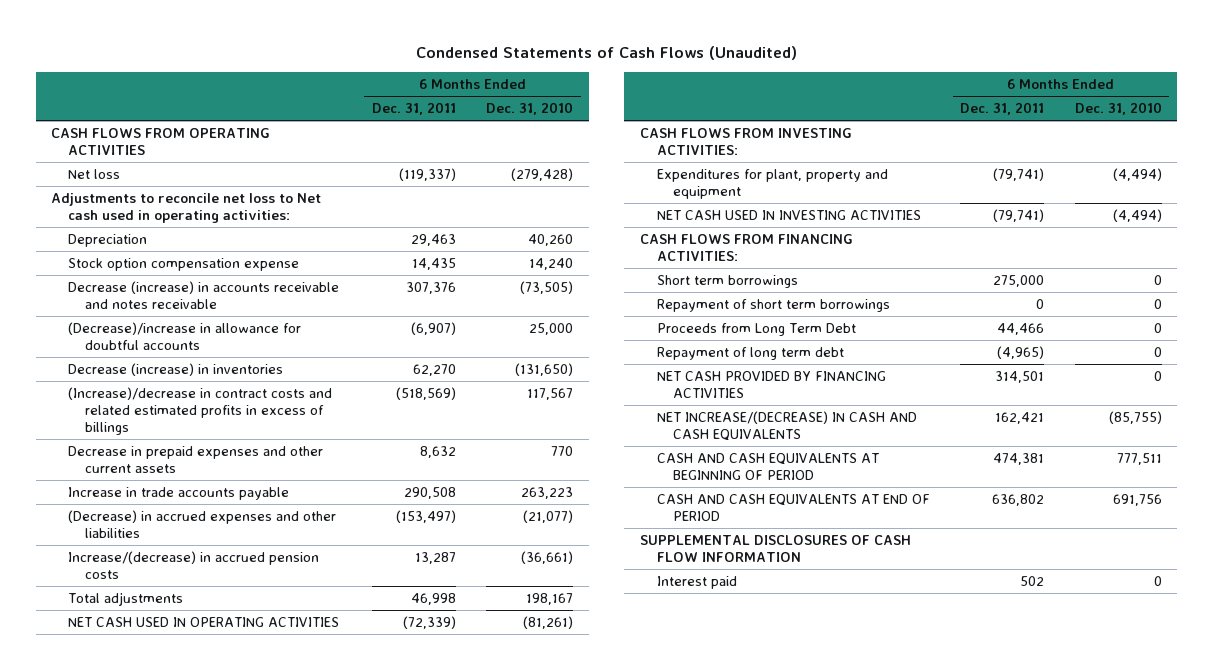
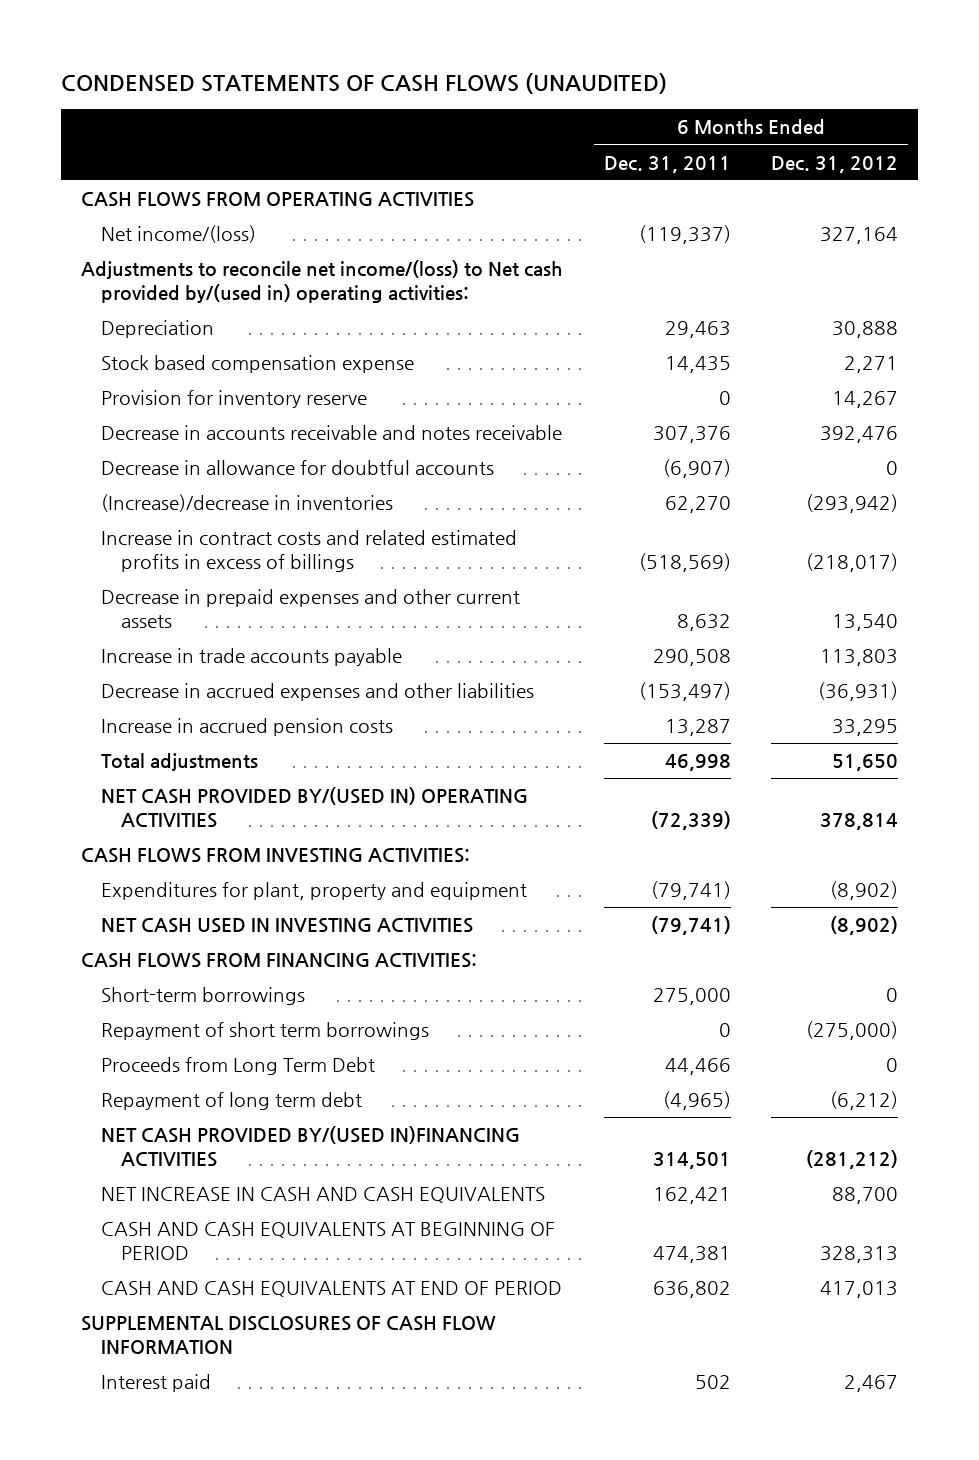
[415,46,797,61] Condensed Statements of Cash Flows (Unaudited) -> [60,73,667,95] CONDENSED STATEMENTS OF CASH FLOWS (UNAUDITED)
[486,102,574,116] Dec. 31, 2010 -> none
none -> [771,155,899,173] Dec. 31, 2012
[68,168,121,179] Net loss -> [100,225,256,244] Net income/(loss)
[51,192,322,223] Adjustments to reconcile net loss to Net cash used in operating activities: -> [81,260,564,304] Adjustments to reconcile net income/(loss) to Net cash provided by/(used in) operating activities:
[68,257,300,271] Stock option compensation expense -> [100,355,414,374] Stock based compensation expense
none -> [100,390,367,409] Provision for inventory reserve
[68,280,340,309] Decrease (increase) in accounts receivable and notes receivable -> [100,425,562,441] Decrease in accounts receivable and notes receivable
[68,321,302,350] (Decrease)/increase in allowance for doubtful accounts -> [100,460,494,476] Decrease in allowance for doubtful accounts
[68,362,284,376] Decrease (increase) in inventories -> [100,494,393,513] (Increase)/decrease in inventories
[68,386,333,435] (Increase)/decrease in contract costs and related estimated profits in excess of billings -> [100,530,517,573] Increase in contract costs and related estimated profits in excess of billings
[68,509,337,538] (Decrease) in accrued expenses and other liabilities -> [100,683,534,702] Decrease in accrued expenses and other liabilities
[68,550,320,579] Increase/(decrease) in accrued pension costs -> [100,718,393,737] Increase in accrued pension costs
[68,616,340,627] NET CASH USED IN OPERATING ACTIVITIES -> [100,787,528,829] NET CASH PROVIDED BY/(USED IN) OPERATING ACTIVITIES
[656,274,798,288] Short term borrowings -> [100,987,305,1006] Short-term borrowings
[656,370,886,398] NET CASH PROVIDED BY FINANCING ACTIVITIES -> [100,1126,520,1168] NET CASH PROVIDED BY/(USED IN)FINANCING ACTIVITIES
[656,410,917,441] NET INCREASE/(DECREASE) IN CASH AND CASH EQUIVALENTS -> [100,1187,545,1204] NET INCREASE IN CASH AND CASH EQUIVALENTS

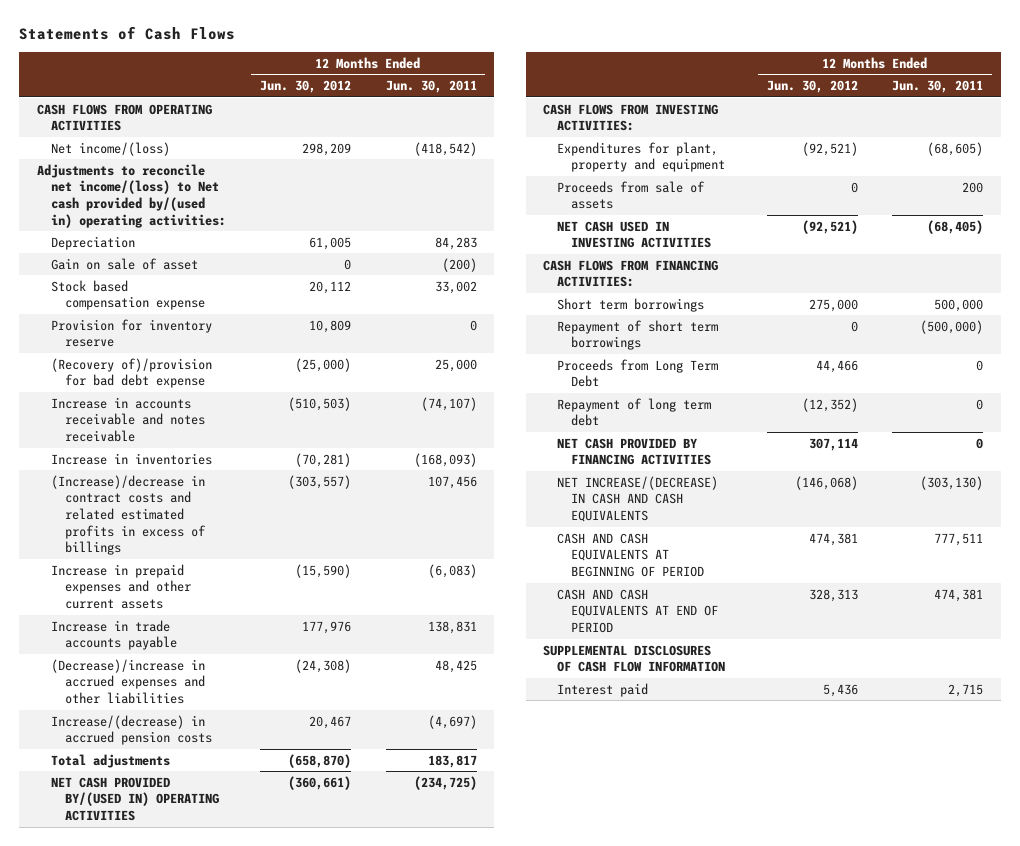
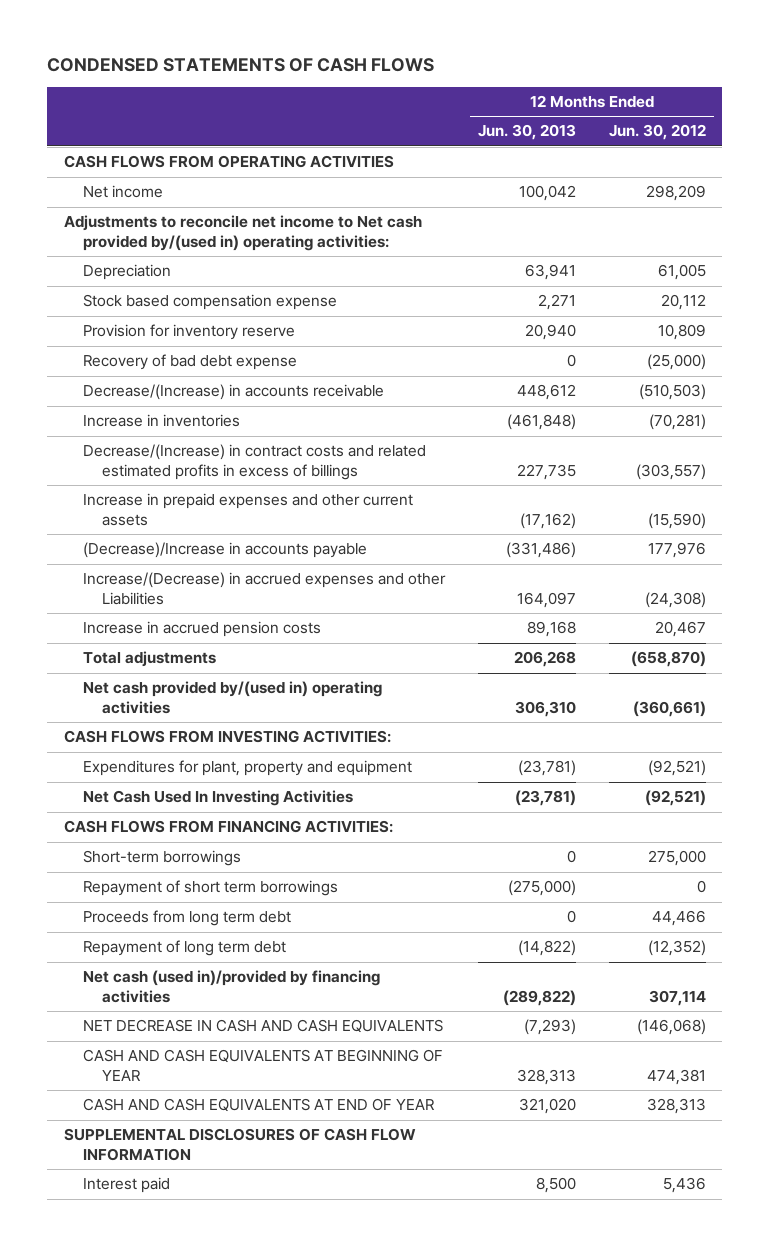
[19,26,236,41] Statements of Cash Flows -> [47,58,435,73] CONDENSED STATEMENTS OF CASH FLOWS
[385,80,477,94] Jun. 30, 2011 -> none
none -> [477,124,576,141] Jun. 30, 2013
[50,141,170,156] Net income/(loss) -> [82,185,163,199] Net income
[36,163,226,228] Adjustments to reconcile net income/(loss) to Net cash provided by/(used in) operating activities: -> [63,215,422,251] Adjustments to reconcile net income to Net cash provided by/(used in) operating activities:
[50,257,198,270] Gain on sale of asset -> none
[50,357,212,389] (Recovery of)/provision for bad debt expense -> [82,354,297,371] Recovery of bad debt expense
[50,396,205,442] Increase in accounts receivable and notes receivable -> [82,384,384,401] Decrease/(Increase) in accounts receivable
[50,474,206,556] (Increase)/decrease in contract costs and related estimated profits in excess of billings -> [82,444,426,480] Decrease/(Increase) in contract costs and related estimated profits in excess of billings
[50,619,177,651] Increase in trade accounts payable -> [82,542,367,559] (Decrease)/Increase in accounts payable
[50,658,205,704] (Decrease)/increase in accrued expenses and other liabilities -> [82,572,446,605] Increase/(Decrease) in accrued expenses and other Liabilities
[50,714,212,746] Increase/(decrease) in accrued pension costs -> [82,621,321,638] Increase in accrued pension costs
[50,776,219,821] NET CASH PROVIDED BY/(USED IN) OPERATING ACTIVITIES -> [82,681,382,714] Net cash provided by/(used in) operating activities
[557,180,706,210] Proceeds from sale of assets -> none
[557,220,712,249] NET CASH USED IN INVESTING ACTIVITIES -> [82,790,353,807] Net Cash Used In Investing Activities
[557,297,705,312] Short term borrowings -> [82,850,241,867] Short-term borrowings
[557,358,719,388] Proceeds from Long Term Debt -> [82,910,291,927] Proceeds from long term debt
[557,437,712,466] NET CASH PROVIDED BY FINANCING ACTIVITIES -> [82,970,380,1003] Net cash (used in)/provided by financing activities
[557,475,719,522] NET INCREASE/(DECREASE) IN CASH AND CASH EQUIVALENTS -> [82,1019,443,1034] NET DECREASE IN CASH AND CASH EQUIVALENTS
[557,532,705,577] CASH AND CASH EQUIVALENTS AT BEGINNING OF PERIOD -> [82,1049,443,1081] CASH AND CASH EQUIVALENTS AT BEGINNING OF YEAR
[557,588,719,633] CASH AND CASH EQUIVALENTS AT END OF PERIOD -> [82,1098,435,1113] CASH AND CASH EQUIVALENTS AT END OF YEAR

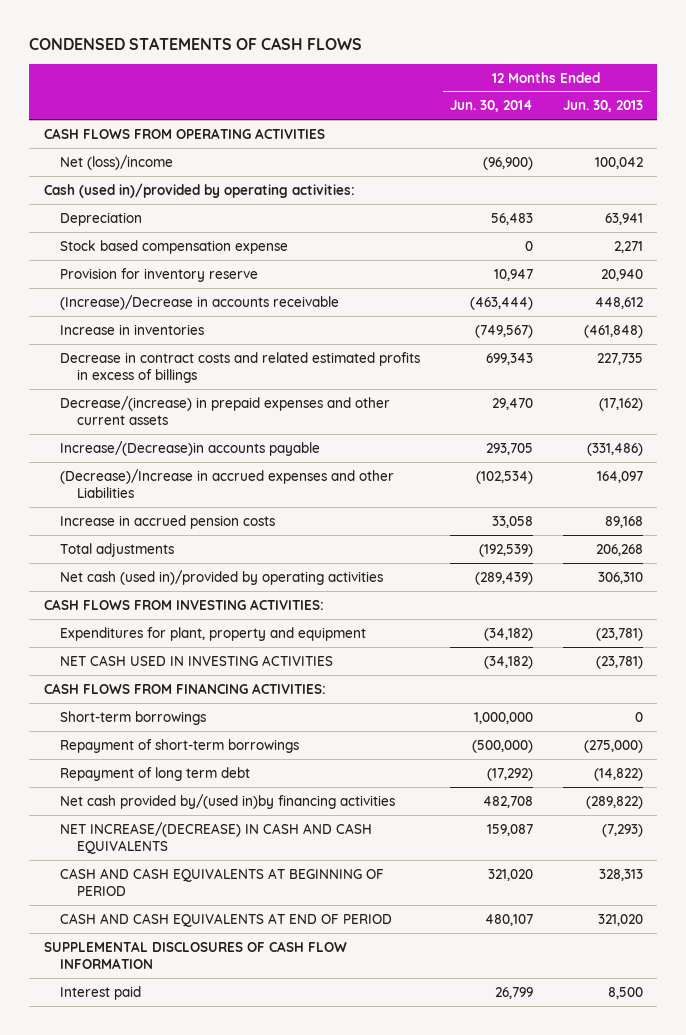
[608,124,706,141] Jun. 30, 2012 -> none
none -> [449,100,533,113] Jun. 30, 2014
[82,185,163,199] Net income -> [60,154,174,170] Net (loss)/income
[63,215,422,251] Adjustments to reconcile net income to Net cash provided by/(used in) operating activities: -> [43,182,355,198] Cash (used in)/provided by operating activities:
[82,354,297,371] Recovery of bad debt expense -> none
[82,384,384,401] Decrease/(Increase) in accounts receivable -> [60,294,340,310] (Increase)/Decrease in accounts receivable
[82,444,426,480] Decrease/(Increase) in contract costs and related estimated profits in excess of billings -> [60,351,421,383] Decrease in contract costs and related estimated profits in excess of billings
[82,493,413,526] Increase in prepaid expenses and other current assets -> [60,395,391,425] Decrease/(increase) in prepaid expenses and other current assets
[82,542,367,559] (Decrease)/Increase in accounts payable -> [60,440,321,456] Increase/(Decrease)in accounts payable
[82,572,446,605] Increase/(Decrease) in accrued expenses and other Liabilities -> [60,468,395,498] (Decrease)/Increase in accrued expenses and other Liabilities
[82,681,382,714] Net cash provided by/(used in) operating activities -> [60,569,384,585] Net cash (used in)/provided by operating activities
[82,790,353,807] Net Cash Used In Investing Activities -> [60,654,334,666] NET CASH USED IN INVESTING ACTIVITIES
[82,910,291,927] Proceeds from long term debt -> none
[82,880,338,897] Repayment of short term borrowings -> [60,738,300,753] Repayment of short-term borrowings
[82,970,380,1003] Net cash (used in)/provided by financing activities -> [60,793,396,809] Net cash provided by/(used in)by financing activities
[82,1019,443,1034] NET DECREASE IN CASH AND CASH EQUIVALENTS -> [60,821,373,854] NET INCREASE/(DECREASE) IN CASH AND CASH EQUIVALENTS
[82,1049,443,1081] CASH AND CASH EQUIVALENTS AT BEGINNING OF YEAR -> [60,867,385,896] CASH AND CASH EQUIVALENTS AT BEGINNING OF PERIOD
[82,1098,435,1113] CASH AND CASH EQUIVALENTS AT END OF YEAR -> [60,912,393,927] CASH AND CASH EQUIVALENTS AT END OF PERIOD

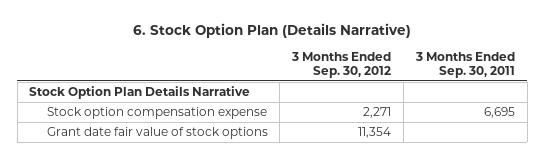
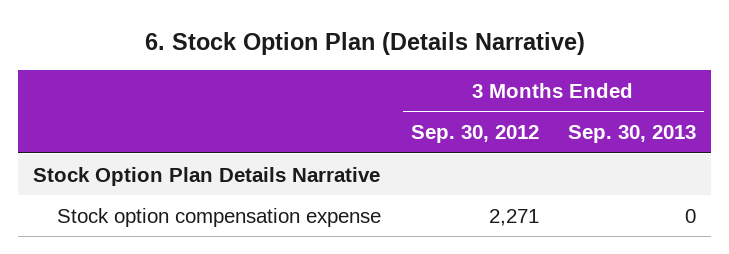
[414,51,515,79] 3 Months Ended Sep. 30, 2011 -> none
none -> [568,125,697,144] Sep. 30, 2013
[46,126,268,139] Grant date fair value of stock options -> none

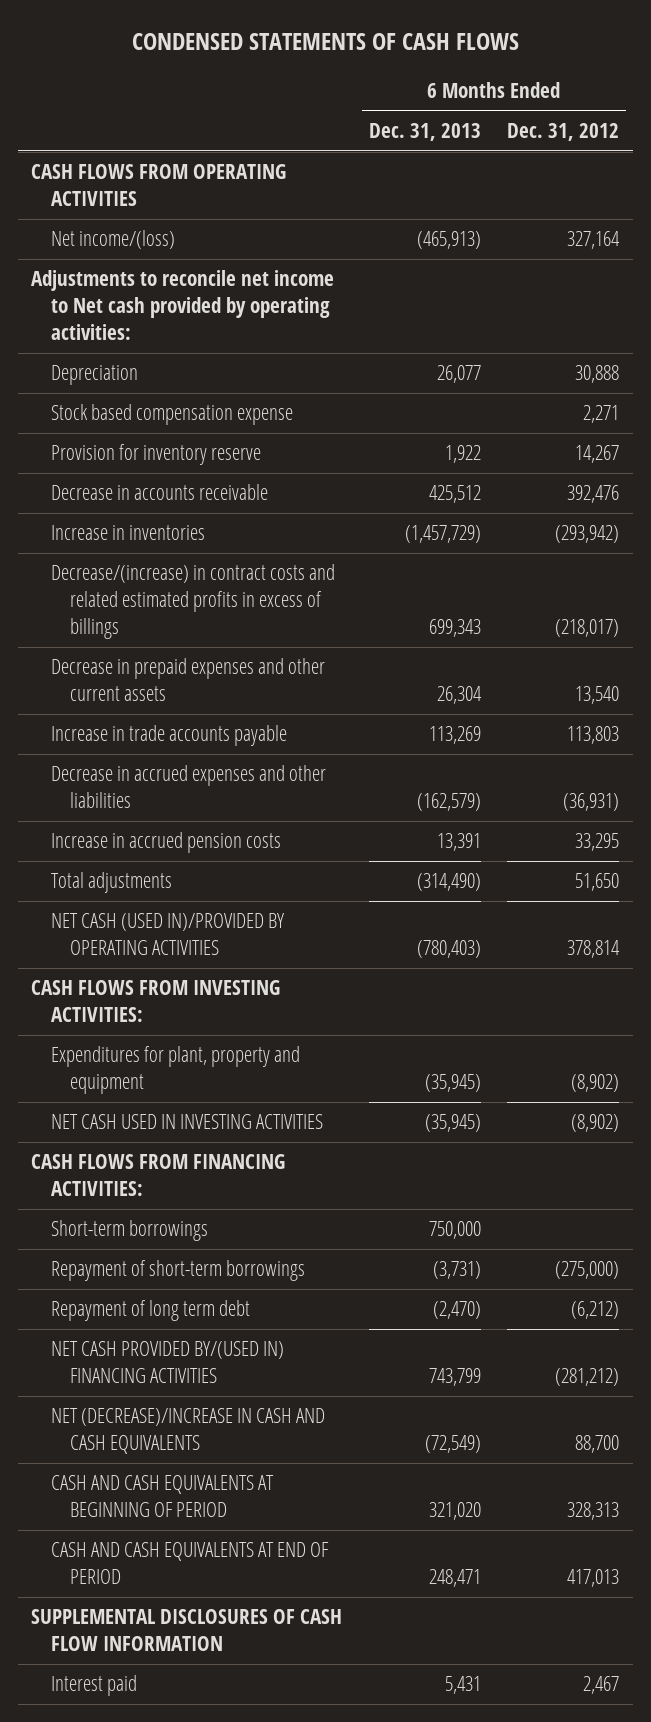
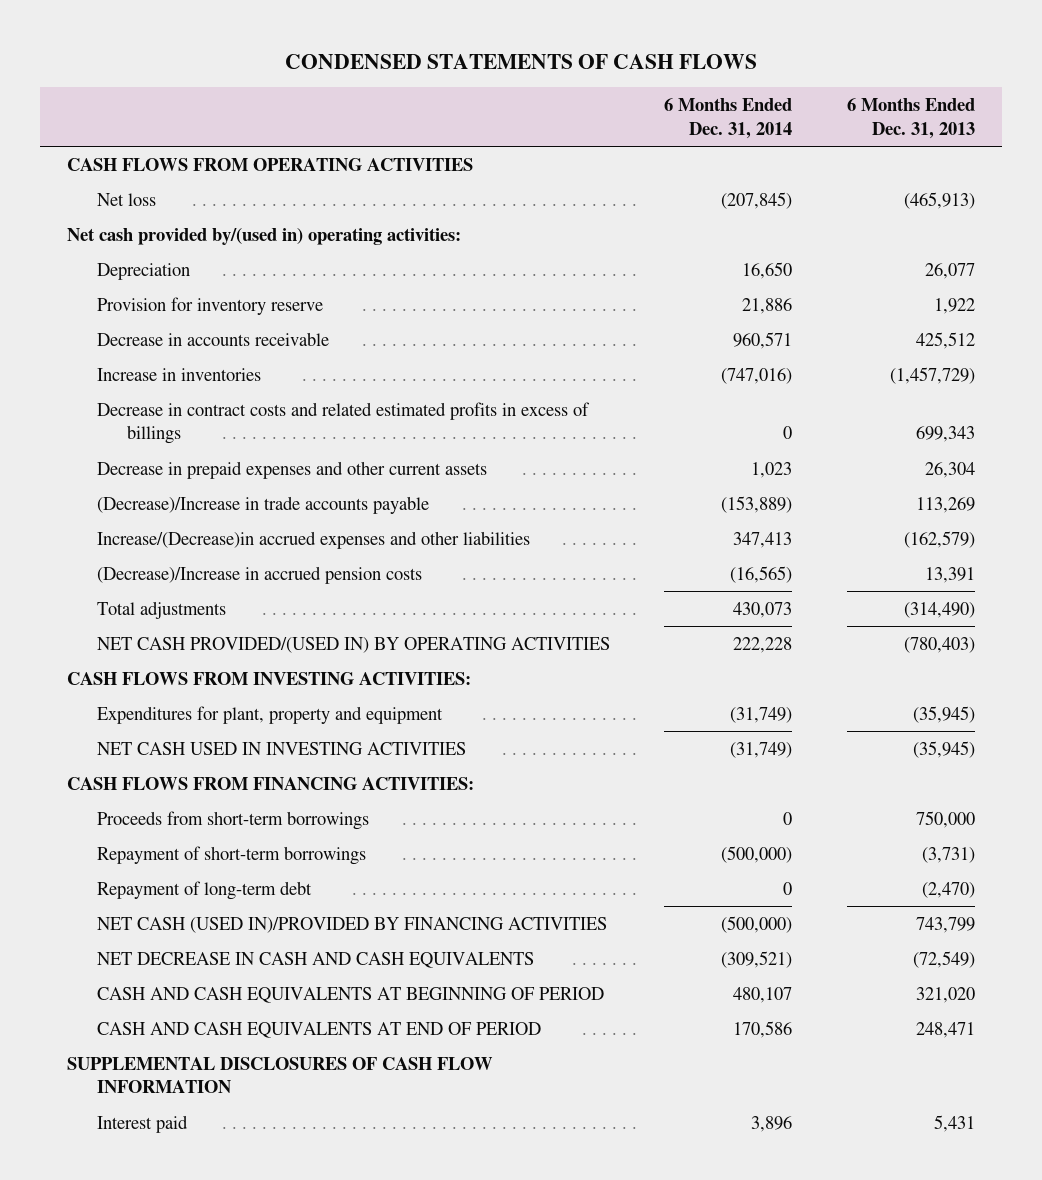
[507,123,620,142] Dec. 31, 2012 -> none
none -> [664,98,793,139] 6 Months Ended Dec. 31, 2014
[50,230,175,250] Net income/(loss) -> [96,192,156,206] Net loss
[31,270,335,341] Adjustments to reconcile net income to Net cash provided by operating activities: -> [67,227,462,245] Net cash provided by/(used in) operating activities:
[50,404,293,426] Stock based compensation expense -> none
[50,564,335,640] Decrease/(increase) in contract costs and related estimated profits in excess of billings -> [96,401,590,445] Decrease in contract costs and related estimated profits in excess of billings
[50,725,287,747] Increase in trade accounts payable -> [96,495,429,514] (Decrease)/Increase in trade accounts payable
[50,765,326,809] Decrease in accrued expenses and other liabilities -> [96,530,530,549] Increase/(Decrease)in accrued expenses and other liabilities
[50,832,281,854] Increase in accrued pension costs -> [96,565,422,584] (Decrease)/Increase in accrued pension costs
[50,913,285,956] NET CASH (USED IN)/PROVIDED BY OPERATING ACTIVITIES -> [96,636,610,653] NET CASH PROVIDED/(USED IN) BY OPERATING ACTIVITIES
[50,1220,208,1242] Short-term borrowings -> [96,810,369,830] Proceeds from short-term borrowings
[50,1300,250,1322] Repayment of long term debt -> [96,880,312,900] Repayment of long-term debt
[50,1341,284,1384] NET CASH PROVIDED BY/(USED IN) FINANCING ACTIVITIES -> [96,916,607,933] NET CASH (USED IN)/PROVIDED BY FINANCING ACTIVITIES
[50,1408,325,1455] NET (DECREASE)/INCREASE IN CASH AND CASH EQUIVALENTS -> [96,951,534,968] NET DECREASE IN CASH AND CASH EQUIVALENTS

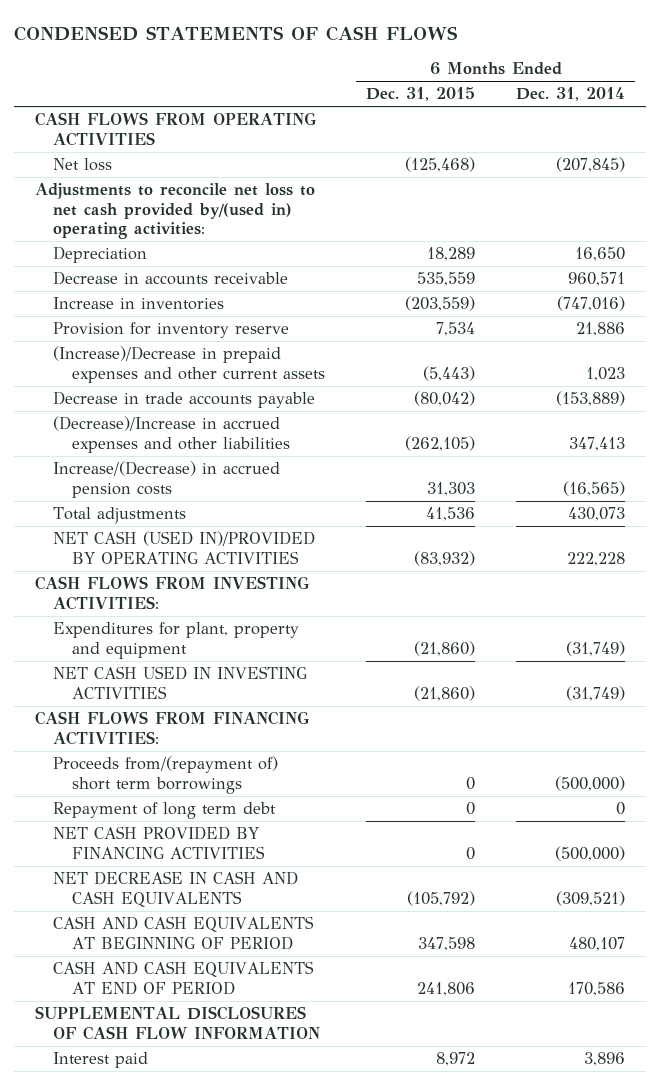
[846,98,975,139] 6 Months Ended Dec. 31, 2013 -> none
none -> [366,87,476,102] Dec. 31, 2015
[67,227,462,245] Net cash provided by/(used in) operating activities: -> [34,183,315,240] Adjustments to reconcile net loss to net cash provided by/(used in) operating activities:
[96,401,590,445] Decrease in contract costs and related estimated profits in excess of billings -> none
[96,296,323,315] Provision for inventory reserve -> [53,322,290,339] Provision for inventory reserve
[96,460,487,479] Decrease in prepaid expenses and other current assets -> [53,346,325,383] (Increase)/Decrease in prepaid expenses and other current assets
[96,495,429,514] (Decrease)/Increase in trade accounts payable -> [53,391,316,409] Decrease in trade accounts payable
[96,530,530,549] Increase/(Decrease)in accrued expenses and other liabilities -> [53,416,290,453] (Decrease)/Increase in accrued expenses and other liabilities
[96,565,422,584] (Decrease)/Increase in accrued pension costs -> [53,461,281,498] Increase/(Decrease) in accrued pension costs
[96,636,610,653] NET CASH PROVIDED/(USED IN) BY OPERATING ACTIVITIES -> [53,531,316,564] NET CASH (USED IN)/PROVIDED BY OPERATING ACTIVITIES
[96,810,369,830] Proceeds from short-term borrowings -> none
[96,845,366,865] Repayment of short-term borrowings -> [53,756,279,794] Proceeds from/(repayment of) short term borrowings
[96,880,312,900] Repayment of long-term debt -> [53,802,277,820] Repayment of long term debt
[96,916,607,933] NET CASH (USED IN)/PROVIDED BY FINANCING ACTIVITIES -> [53,826,265,859] NET CASH PROVIDED BY FINANCING ACTIVITIES

